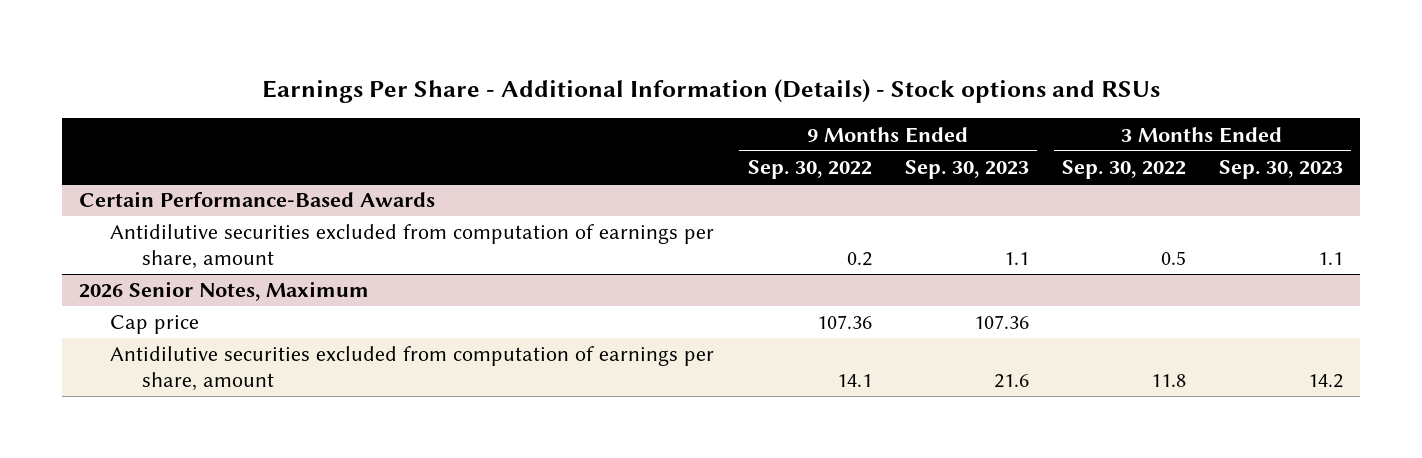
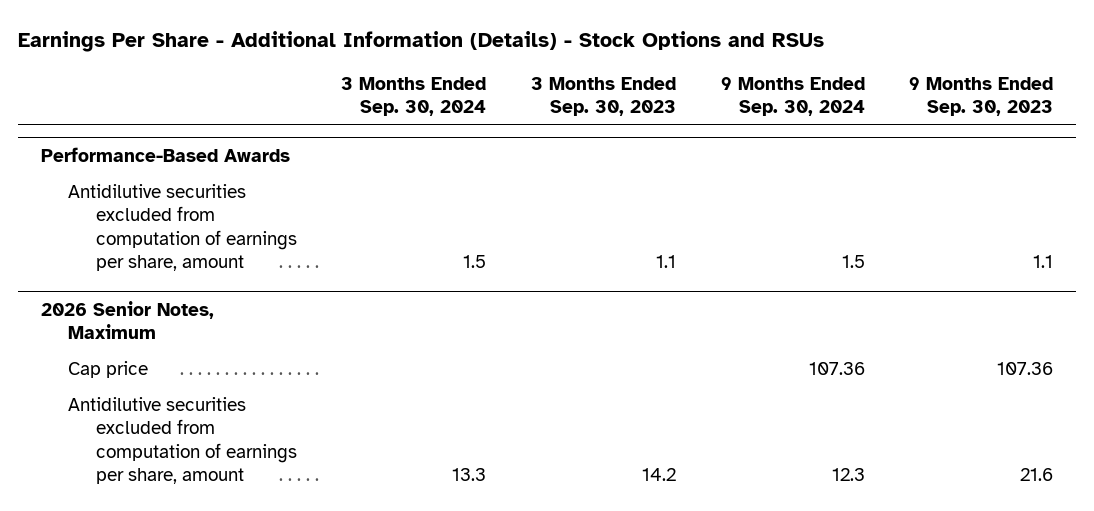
[262,78,1161,103] Earnings Per Share - Additional Information (Details) - Stock options and RSUs -> [18,30,825,52] Earnings Per Share - Additional Information (Details) - Stock Options and RSUs
[747,160,872,180] Sep. 30, 2022 -> none
[1061,160,1186,180] Sep. 30, 2022 -> none
none -> [341,76,487,116] 3 Months Ended Sep. 30, 2024
none -> [720,76,865,116] 9 Months Ended Sep. 30, 2024
[79,191,436,208] Certain Performance-Based Awards -> [40,146,290,162] Performance-Based Awards

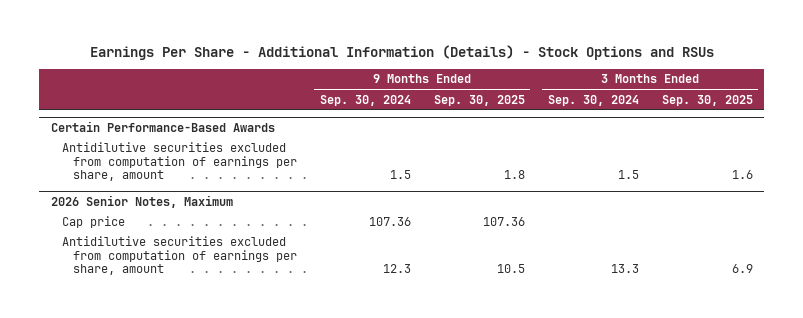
[531,76,677,116] 3 Months Ended Sep. 30, 2023 -> none
[909,76,1054,116] 9 Months Ended Sep. 30, 2023 -> none
none -> [433,94,525,106] Sep. 30, 2025
none -> [661,94,753,106] Sep. 30, 2025
[40,146,290,162] Performance-Based Awards -> [50,121,275,133] Certain Performance-Based Awards

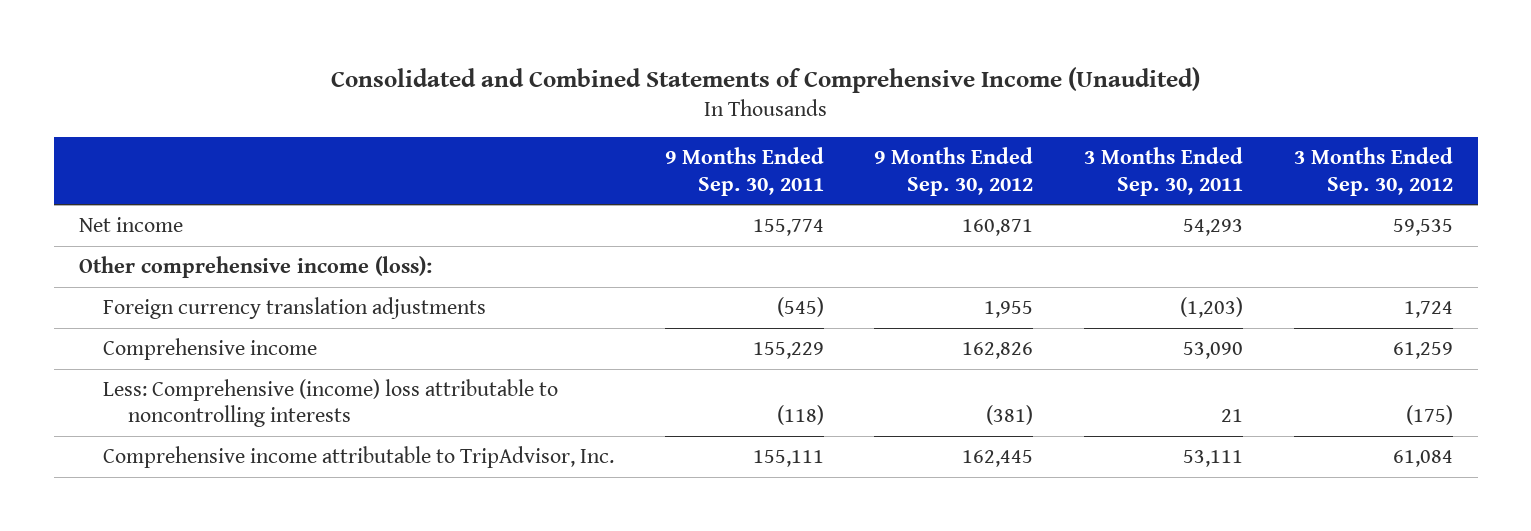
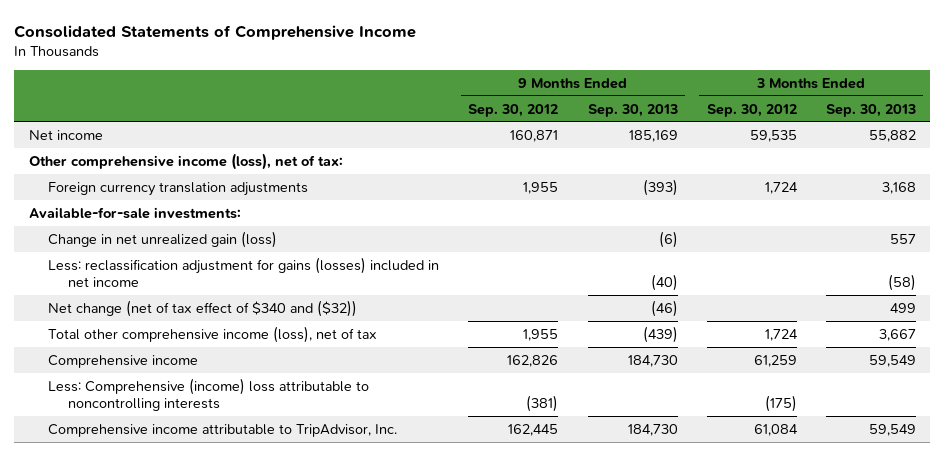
[330,66,1200,93] Consolidated and Combined Statements of Comprehensive Income (Unaudited) -> [14,24,417,40] Consolidated Statements of Comprehensive Income
[664,147,824,196] 9 Months Ended Sep. 30, 2011 -> none
[1083,147,1243,196] 3 Months Ended Sep. 30, 2011 -> none
none -> [587,103,678,117] Sep. 30, 2013
none -> [825,103,916,117] Sep. 30, 2013
[78,255,432,278] Other comprehensive income (loss): -> [28,152,343,170] Other comprehensive income (loss), net of tax:
none -> [28,206,241,219] Available-for-sale investments:
none -> [48,230,278,248] Change in net unrealized gain (loss)
none -> [48,256,440,288] Less: reclassification adjustment for gains (losses) included in net income
none -> [48,299,358,317] Net change (net of tax effect of $340 and ($32))
none -> [48,325,378,343] Total other comprehensive income (loss), net of tax

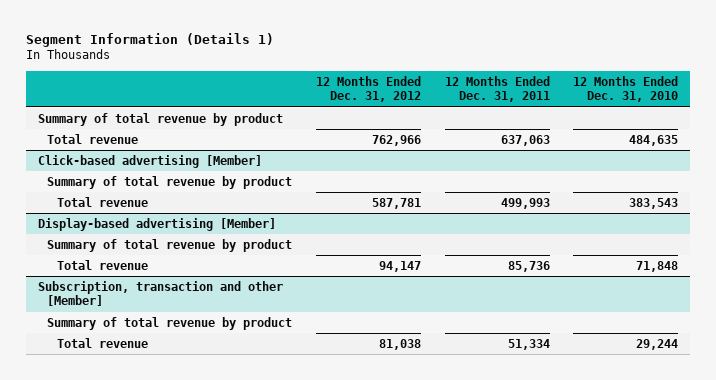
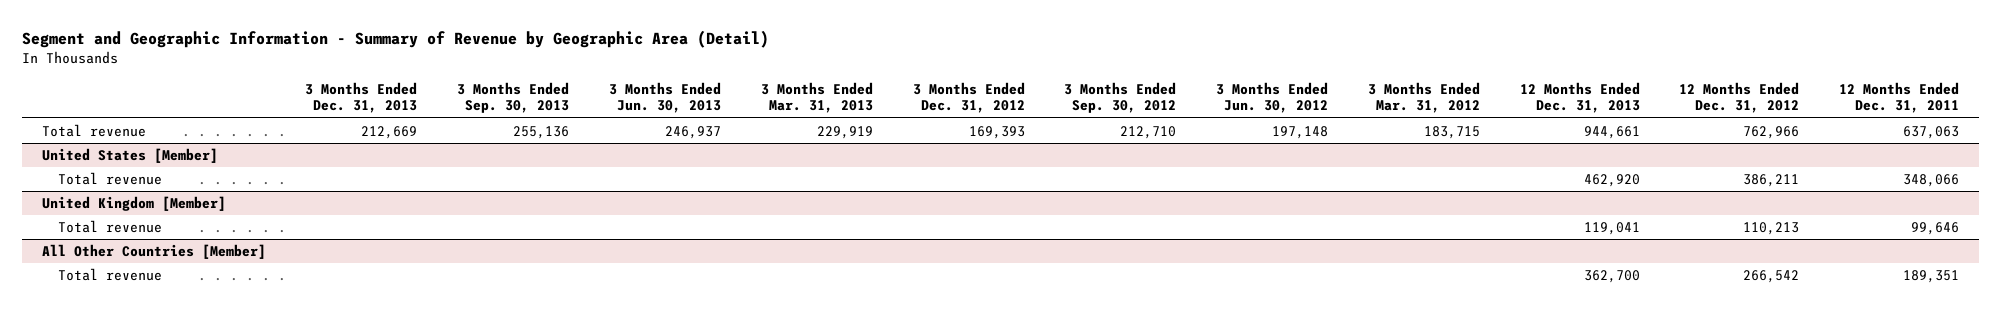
[26,32,275,47] Segment Information (Details 1) -> [21,29,769,48] Segment and Geographic Information - Summary of Revenue by Geographic Area (Detail)
[573,75,679,103] 12 Months Ended Dec. 31, 2010 -> none
none -> [305,81,418,114] 3 Months Ended Dec. 31, 2013
none -> [457,81,570,114] 3 Months Ended Sep. 30, 2013
none -> [609,81,722,114] 3 Months Ended Jun. 30, 2013
none -> [760,81,873,114] 3 Months Ended Mar. 31, 2013
none -> [912,81,1025,114] 3 Months Ended Dec. 31, 2012
none -> [1064,81,1177,114] 3 Months Ended Sep. 30, 2012
none -> [1216,81,1329,114] 3 Months Ended Jun. 30, 2012
none -> [1367,81,1480,114] 3 Months Ended Mar. 31, 2012
none -> [1519,81,1640,114] 12 Months Ended Dec. 31, 2013
[37,112,283,126] Summary of total revenue by product -> none
[37,154,262,168] Click-based advertising [Member] -> none
[47,175,293,189] Summary of total revenue by product -> none
[37,217,276,231] Display-based advertising [Member] -> none
[47,238,293,252] Summary of total revenue by product -> none
[37,280,283,307] Subscription, transaction and other [Member] -> none
[47,316,293,330] Summary of total revenue by product -> none
none -> [41,148,218,164] United States [Member]
[371,197,421,209] 587,781 -> [1743,174,1800,188] 386,211
[500,197,550,209] 499,993 -> [1903,174,1960,188] 348,066
none -> [41,196,226,212] United Kingdom [Member]
[378,260,421,272] 94,147 -> [1743,222,1800,236] 110,213
[507,260,550,272] 85,736 -> [1911,222,1960,236] 99,646
none -> [41,244,266,260] All Other Countries [Member]
[378,338,421,350] 81,038 -> [1743,270,1800,284] 266,542
[507,338,550,350] 51,334 -> [1903,270,1960,284] 189,351

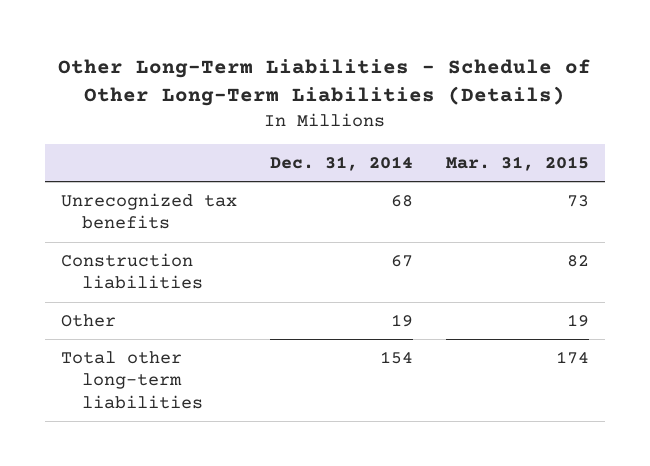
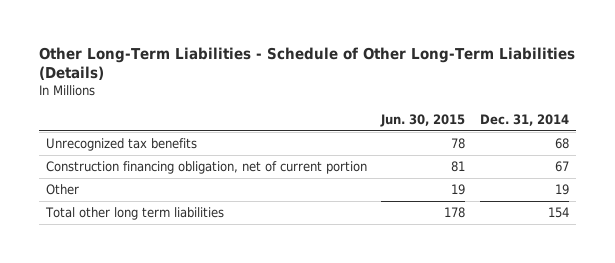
[445,155,589,171] Mar. 31, 2015 -> none
none -> [380,113,466,127] Jun. 30, 2015
[61,252,204,290] Construction liabilities -> none
none -> [46,161,368,175] Construction financing obligation, net of current portion
[61,350,204,410] Total other long-term liabilities -> [45,207,225,221] Total other long term liabilities

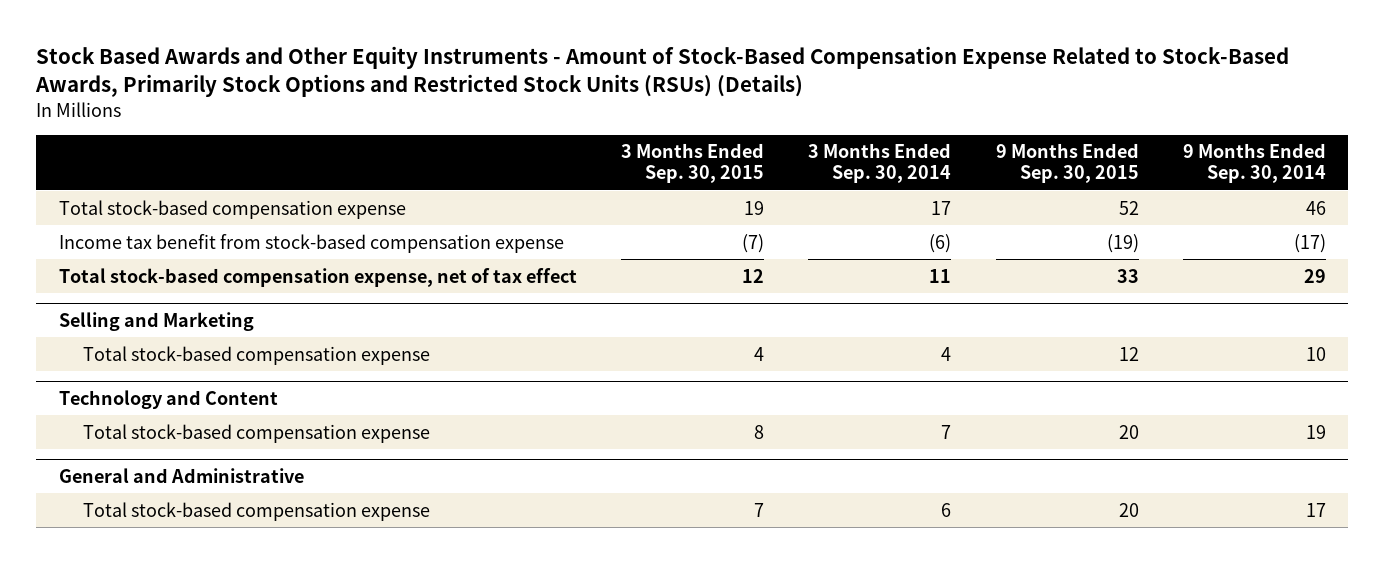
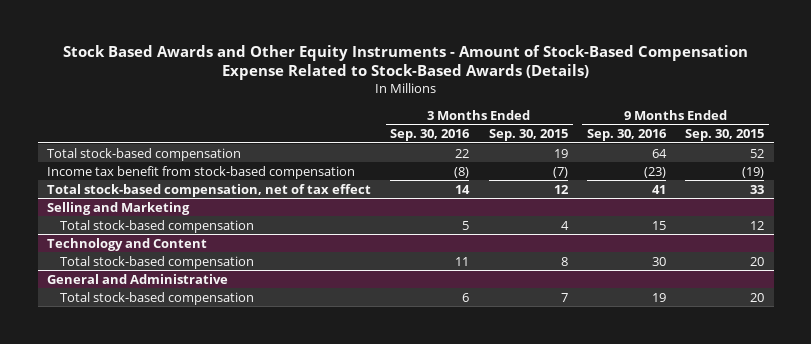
[35,46,1290,98] Stock Based Awards and Other Equity Instruments - Amount of Stock-Based Compensation Expense Related to Stock-Based Awards, Primarily Stock Options and Restricted Stock Units (RSUs) (Details) -> [62,45,748,81] Stock Based Awards and Other Equity Instruments - Amount of Stock-Based Compensation Expense Related to Stock-Based Awards (Details)
[808,143,952,184] 3 Months Ended Sep. 30, 2014 -> none
[1183,143,1327,184] 9 Months Ended Sep. 30, 2014 -> none
none -> [390,129,471,142] Sep. 30, 2016
none -> [586,129,667,142] Sep. 30, 2016
[58,199,406,219] Total stock-based compensation expense -> [47,147,242,161] Total stock-based compensation
[58,233,564,253] Income tax benefit from stock-based compensation expense -> [47,165,356,179] Income tax benefit from stock-based compensation
[58,267,577,287] Total stock-based compensation expense, net of tax effect -> [47,183,372,197] Total stock-based compensation, net of tax effect
[83,345,431,365] Total stock-based compensation expense -> [60,219,255,233] Total stock-based compensation
[83,423,431,443] Total stock-based compensation expense -> [60,255,255,269] Total stock-based compensation
[83,501,431,521] Total stock-based compensation expense -> [60,291,255,305] Total stock-based compensation

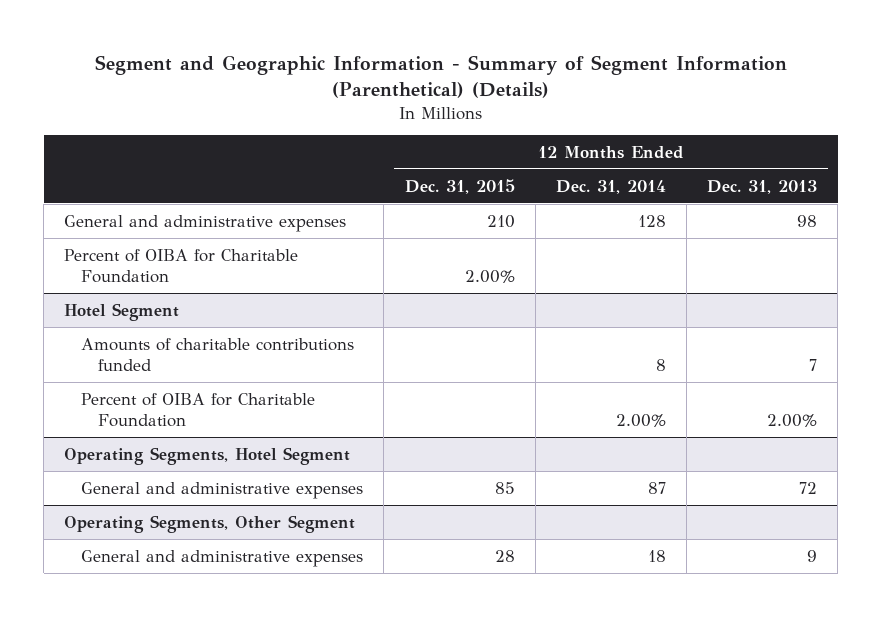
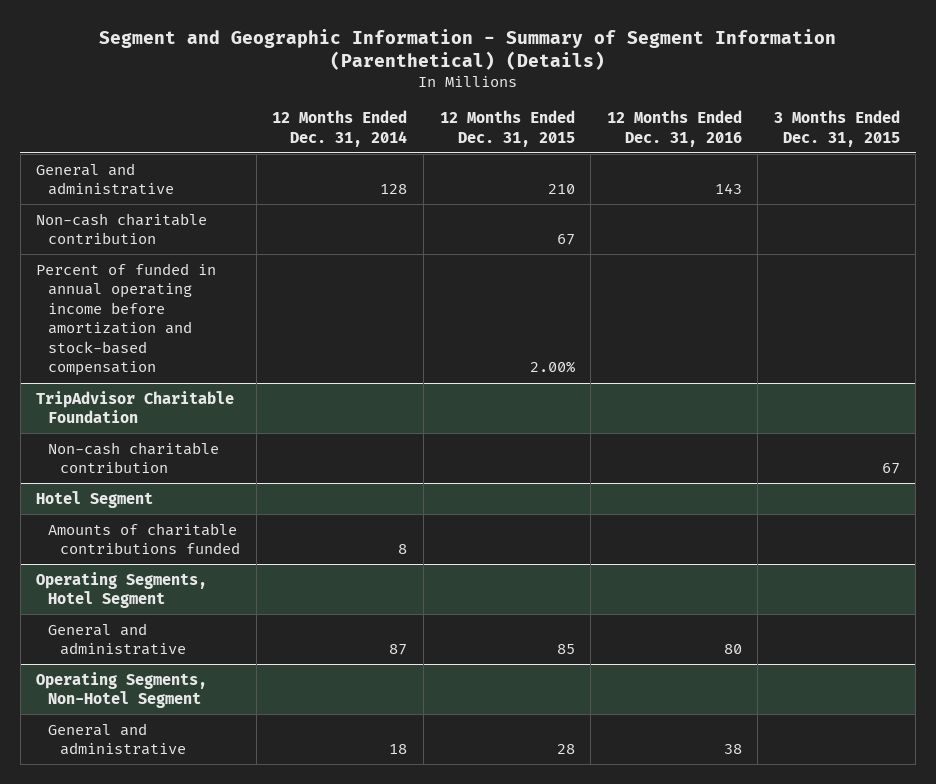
[707,179,818,194] Dec. 31, 2013 -> none
none -> [606,110,742,147] 12 Months Ended Dec. 31, 2016
none -> [773,110,900,147] 3 Months Ended Dec. 31, 2015
[64,248,299,284] Percent of OIBA for Charitable Foundation -> none
[64,214,347,232] General and administrative expenses -> [36,162,175,196] General and administrative
none -> [36,212,208,245] Non-cash charitable contribution
none -> [36,262,217,377] Percent of funded in annual operating income before amortization and stock-based compensation
none -> [36,390,235,424] TripAdvisor Charitable Foundation
none -> [48,441,220,474] Non-cash charitable contribution
[81,392,316,428] Percent of OIBA for Charitable Foundation -> none
[64,514,356,533] Operating Segments, Other Segment -> none
[81,481,364,499] General and administrative expenses -> [48,622,187,656] General and administrative
none -> [36,671,208,709] Operating Segments, Non-Hotel Segment
[81,549,364,567] General and administrative expenses -> [48,722,187,756] General and administrative

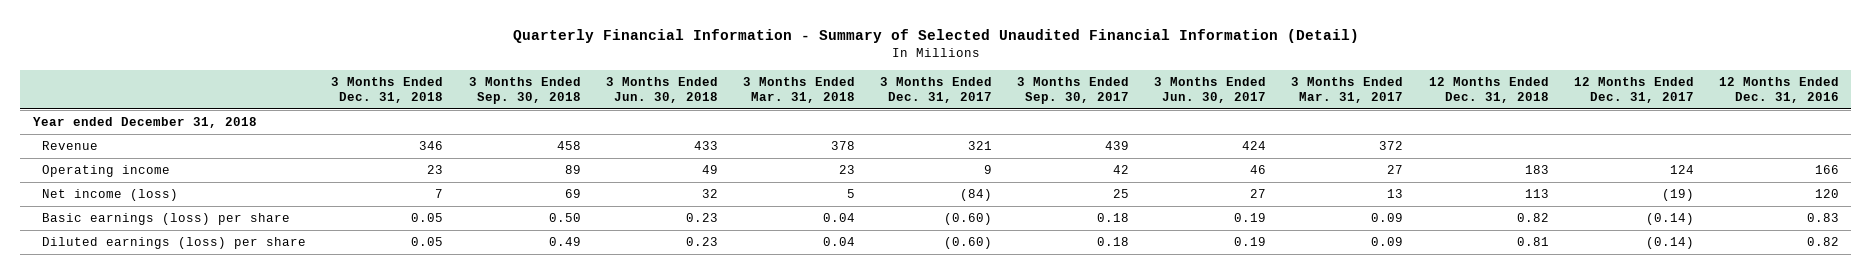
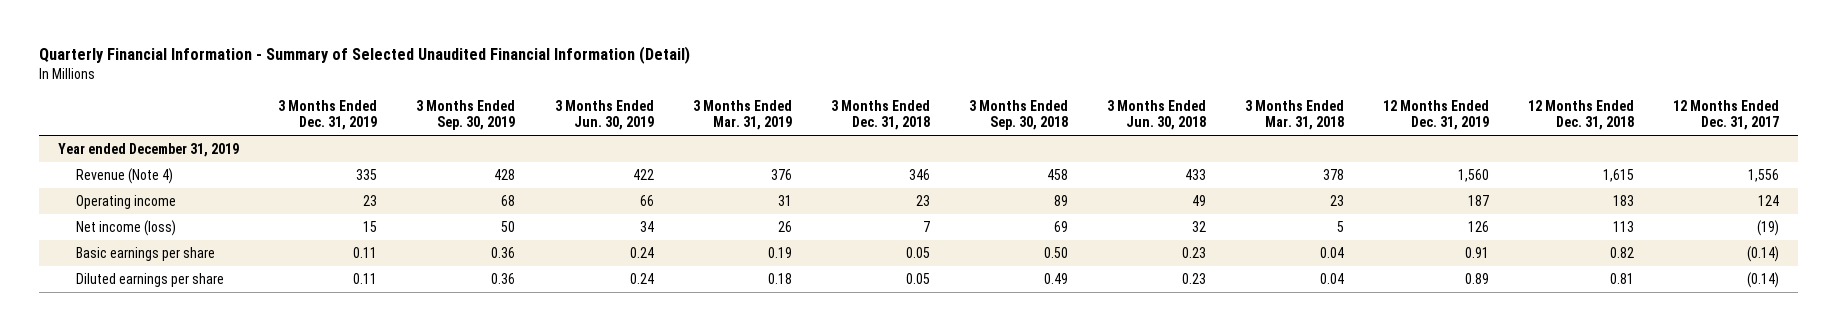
[879,77,992,104] 3 Months Ended Dec. 31, 2017 -> none
[1017,77,1130,105] 3 Months Ended Sep. 30, 2017 -> none
[1154,77,1267,104] 3 Months Ended Jun. 30, 2017 -> none
[1291,77,1404,104] 3 Months Ended Mar. 31, 2017 -> none
[1718,77,1839,104] 12 Months Ended Dec. 31, 2016 -> none
none -> [278,99,378,131] 3 Months Ended Dec. 31, 2019
none -> [416,99,516,131] 3 Months Ended Sep. 30, 2019
none -> [554,99,654,131] 3 Months Ended Jun. 30, 2019
none -> [692,99,792,131] 3 Months Ended Mar. 31, 2019
none -> [1382,99,1489,131] 12 Months Ended Dec. 31, 2019
[42,141,99,151] Revenue -> none
[33,117,258,129] Year ended December 31, 2018 -> [58,142,240,157] Year ended December 31, 2019
none -> [75,167,173,184] Revenue (Note 4)
[42,213,291,226] Basic earnings (loss) per share -> [75,246,215,261] Basic earnings per share
[42,237,307,250] Diluted earnings (loss) per share -> [75,272,224,287] Diluted earnings per share

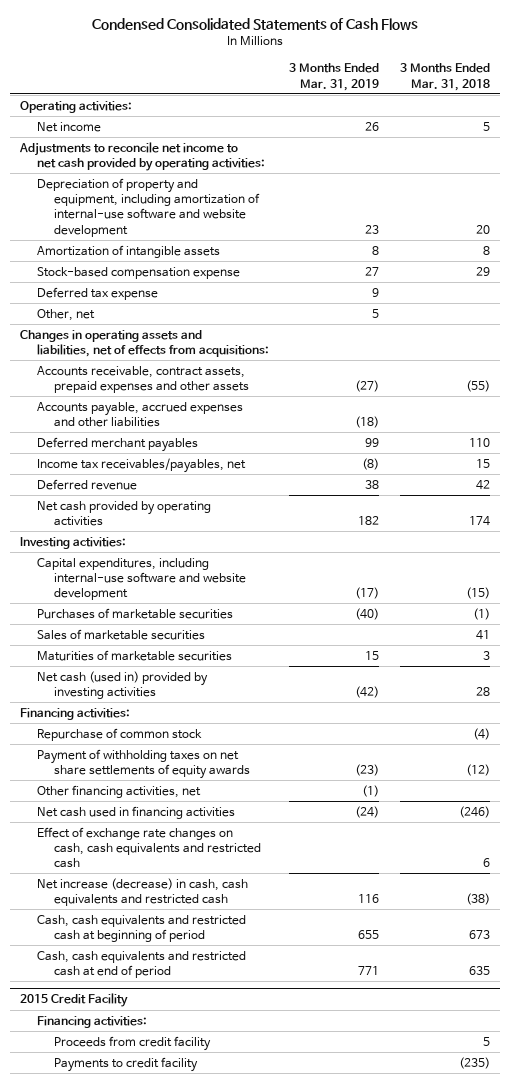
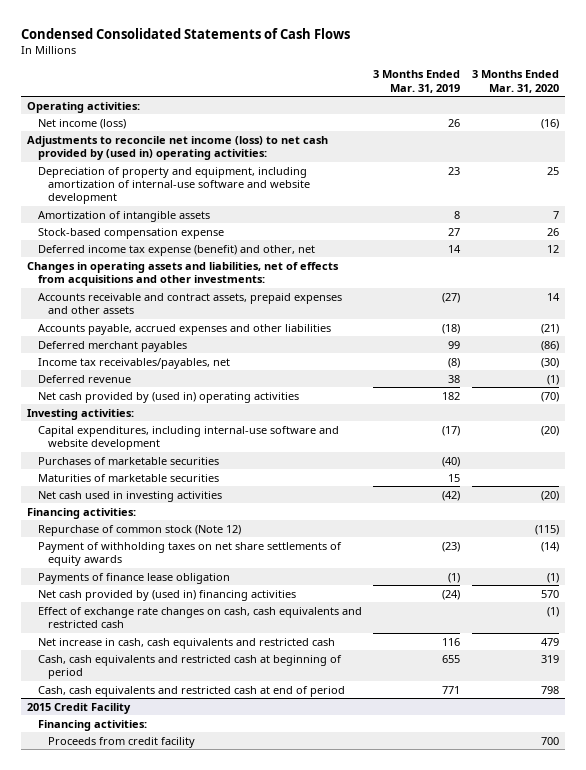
[399,63,490,91] 3 Months Ended Mar. 31, 2018 -> none
none -> [472,70,560,93] 3 Months Ended Mar. 31, 2020
[37,121,102,132] Net income -> [37,118,126,129] Net income (loss)
[19,141,266,172] Adjustments to reconcile net income to net cash provided by operating activities: -> [27,135,329,161] Adjustments to reconcile net income (loss) to net cash provided by (used in) operating activities:
[37,286,159,300] Deferred tax expense -> none
[37,308,96,321] Other, net -> none
none -> [37,244,315,256] Deferred income tax expense (benefit) and other, net
[20,329,270,358] Changes in operating assets and liabilities, net of effects from acquisitions: -> [27,261,340,287] Changes in operating assets and liabilities, net of effects from acquisitions and other investments:
[37,365,249,394] Accounts receivable, contract assets, prepaid expenses and other assets -> [37,292,342,315] Accounts receivable and contract assets, prepaid expenses and other assets
[37,500,212,527] Net cash provided by operating activities -> [37,391,299,403] Net cash provided by (used in) operating activities
[37,628,206,640] Sales of marketable securities -> none
[37,670,209,700] Net cash (used in) provided by investing activities -> [37,490,222,502] Net cash used in investing activities
[37,727,203,741] Repurchase of common stock -> [37,524,241,536] Repurchase of common stock (Note 12)
[37,784,202,798] Other financing activities, net -> none
none -> [37,572,230,584] Payments of finance lease obligation
[37,805,236,819] Net cash used in financing activities -> [37,589,296,601] Net cash provided by (used in) financing activities
[37,877,249,907] Net increase (decrease) in cash, cash equivalents and restricted cash -> [37,637,335,649] Net increase in cash, cash equivalents and restricted cash
[53,1056,198,1072] Payments to credit facility -> none

